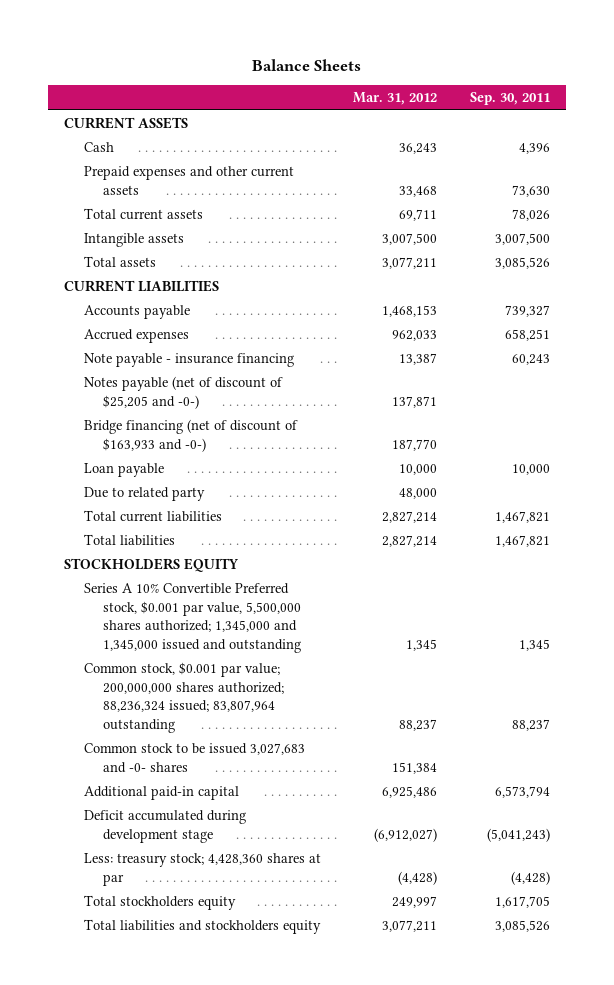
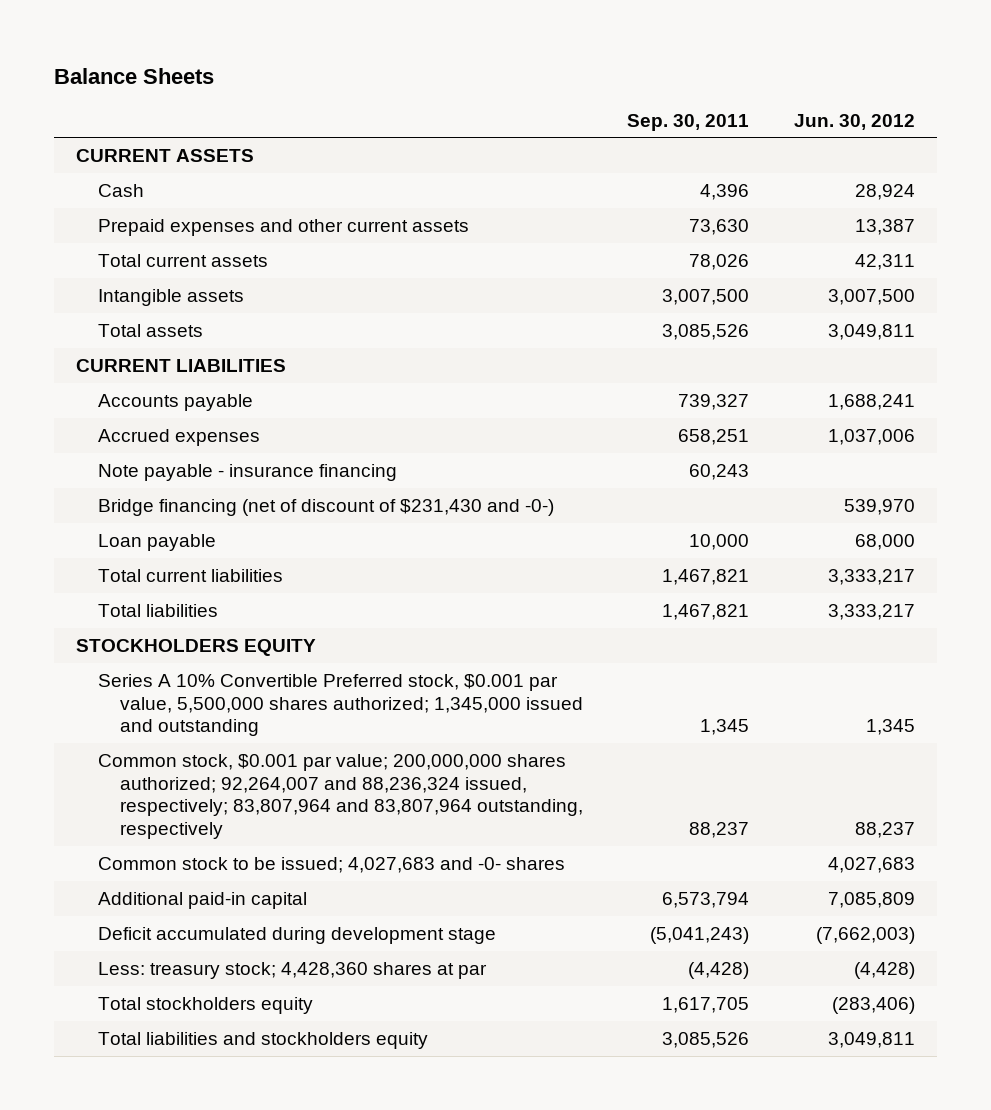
[353,92,438,106] Mar. 31, 2012 -> none
none -> [794,113,916,130] Jun. 30, 2012
[83,375,283,409] Notes payable (net of discount of $25,205 and -0-) -> none
[83,418,298,452] Bridge financing (net of discount of $163,933 and -0-) -> [98,498,555,516] Bridge financing (net of discount of $231,430 and -0-)
[83,486,205,501] Due to related party -> none
[83,582,302,653] Series A 10% Convertible Preferred stock, $0.001 par value, 5,500,000 shares authorized; 1,345,000 and 1,345,000 issued and outstanding -> [98,673,583,737] Series A 10% Convertible Preferred stock, $0.001 par value, 5,500,000 shares authorized; 1,345,000 issued and outstanding
[83,661,285,733] Common stock, $0.001 par value; 200,000,000 shares authorized; 88,236,324 issued; 83,807,964 outstanding -> [98,753,583,840] Common stock, $0.001 par value; 200,000,000 shares authorized; 92,264,007 and 88,236,324 issued, respectively; 83,807,964 and 83,807,964 outstanding, respectively
[83,742,305,773] Common stock to be issued 3,027,683 and -0- shares -> [98,856,566,873] Common stock to be issued; 4,027,683 and -0- shares

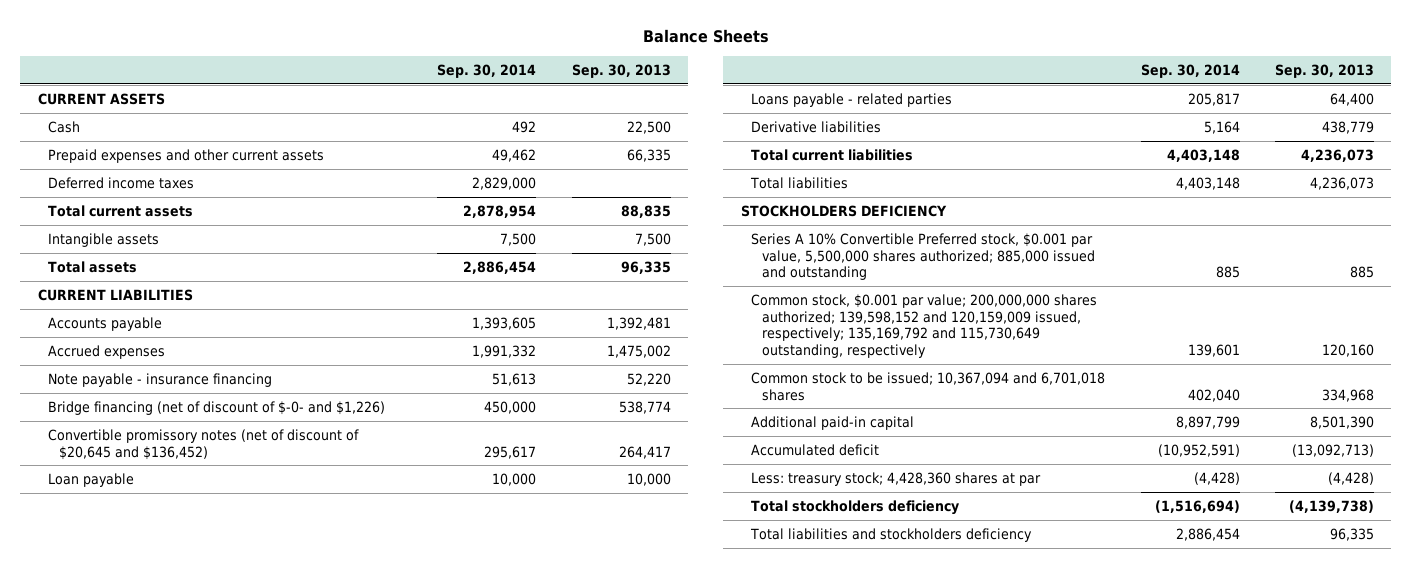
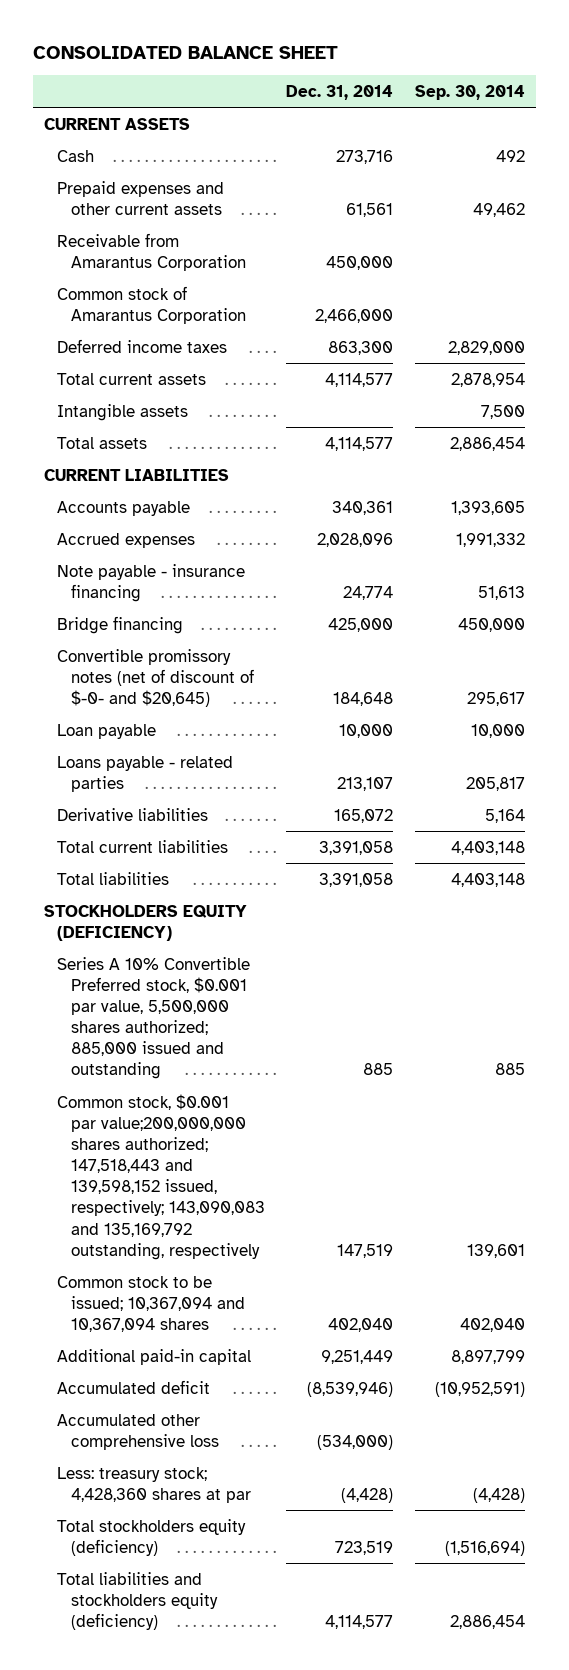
[642,29,769,44] Balance Sheets -> [33,45,339,59] CONSOLIDATED BALANCE SHEET
[571,64,671,79] Sep. 30, 2013 -> none
none -> [286,84,394,100] Dec. 31, 2014
none -> [57,232,246,271] Receivable from Amarantus Corporation
none -> [57,285,246,324] Common stock of Amarantus Corporation
[48,400,386,415] Bridge financing (net of discount of $-0- and $1,226) -> [57,615,184,634] Bridge financing
[48,428,360,460] Convertible promissory notes (net of discount of $20,645 and $136,452) -> [57,648,254,708] Convertible promissory notes (net of discount of $-0- and $20,645)
[740,204,947,217] STOCKHOLDERS DEFICIENCY -> [43,904,247,941] STOCKHOLDERS EQUITY (DEFICIENCY)
[751,293,1098,358] Common stock, $0.001 par value; 200,000,000 shares authorized; 139,598,152 and 120,159,009 issued, respectively; 135,169,792 and 115,730,649 outstanding, respectively -> [57,1093,265,1260] Common stock, $0.001 par value;200,000,000 shares authorized; 147,518,443 and 139,598,152 issued, respectively; 143,090,083 and 135,169,792 outstanding, respectively
[751,371,1106,401] Common stock to be issued; 10,367,094 and 6,701,018 shares -> [57,1275,245,1333] Common stock to be issued; 10,367,094 and 10,367,094 shares
none -> [57,1413,219,1450] Accumulated other comprehensive loss
[751,499,960,515] Total stockholders deficiency -> [57,1518,247,1556] Total stockholders equity (deficiency)
[750,527,1033,542] Total liabilities and stockholders deficiency -> [57,1571,218,1631] Total liabilities and stockholders equity (deficiency)

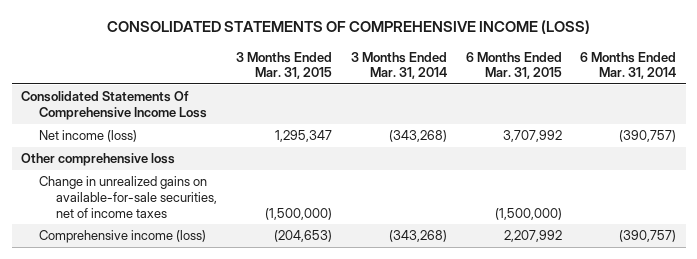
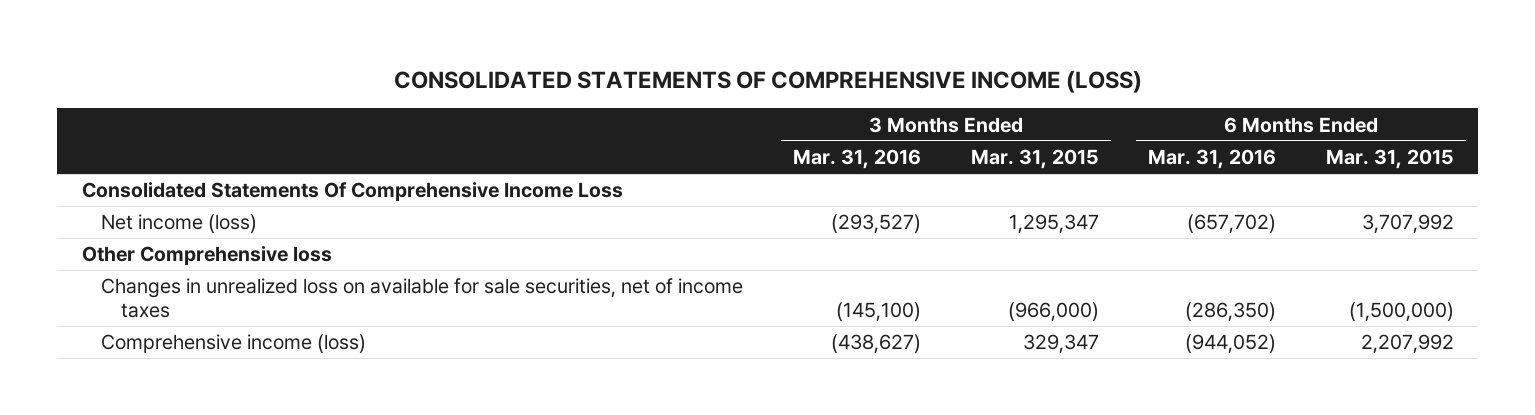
[350,51,447,80] 3 Months Ended Mar. 31, 2014 -> none
[580,51,677,80] 6 Months Ended Mar. 31, 2014 -> none
none -> [792,149,921,170] Mar. 31, 2016
none -> [1148,149,1277,170] Mar. 31, 2016
[20,153,175,167] Other comprehensive loss -> [81,246,332,266] Other Comprehensive loss
[38,176,218,218] Change in unrealized gains on available-for-sale securities, net of income taxes -> [101,278,744,319] Changes in unrealized loss on available for sale securities, net of income taxes
[265,207,333,220] (1,500,000) -> [1007,302,1099,323] (966,000)
[274,230,333,243] (204,653) -> [1022,334,1099,355] 329,347

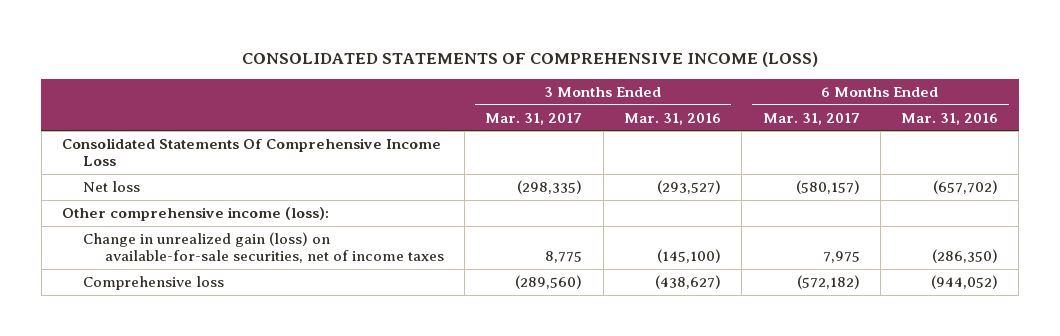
[970,149,1099,170] Mar. 31, 2015 -> none
[1325,149,1454,170] Mar. 31, 2015 -> none
none -> [485,112,583,125] Mar. 31, 2017
none -> [762,112,860,125] Mar. 31, 2017
[101,214,258,234] Net income (loss) -> [83,180,141,192] Net loss
[81,246,332,266] Other Comprehensive loss -> [61,206,329,221] Other comprehensive income (loss):
[101,278,744,319] Changes in unrealized loss on available for sale securities, net of income taxes -> [83,231,444,264] Change in unrealized gain (loss) on available-for-sale securities, net of income taxes
[101,334,367,354] Comprehensive income (loss) -> [83,275,225,290] Comprehensive loss

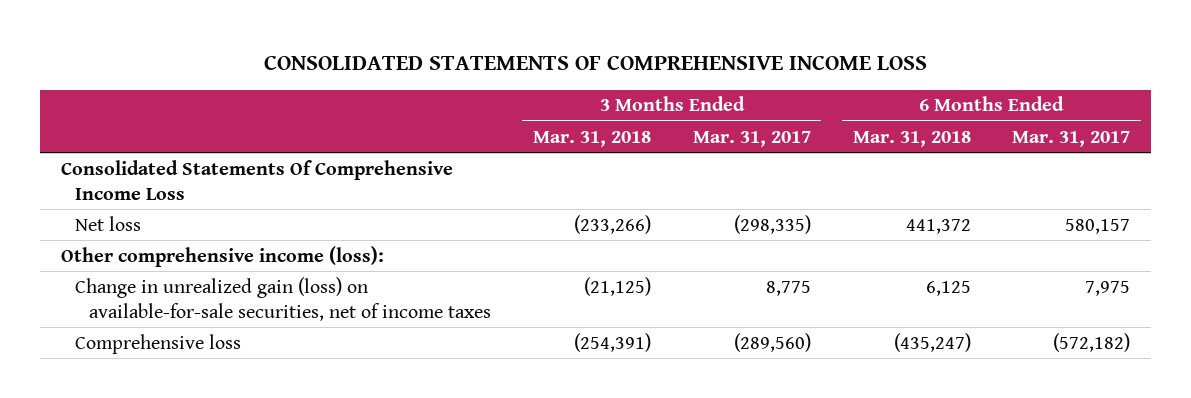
[242,52,819,68] CONSOLIDATED STATEMENTS OF COMPREHENSIVE INCOME (LOSS) -> [263,55,927,71] CONSOLIDATED STATEMENTS OF COMPREHENSIVE INCOME LOSS
[623,112,721,125] Mar. 31, 2016 -> none
[901,112,999,125] Mar. 31, 2016 -> none
none -> [532,130,651,147] Mar. 31, 2018
none -> [852,130,971,147] Mar. 31, 2018
[795,179,860,194] (580,157) -> [1065,218,1131,234] 580,157

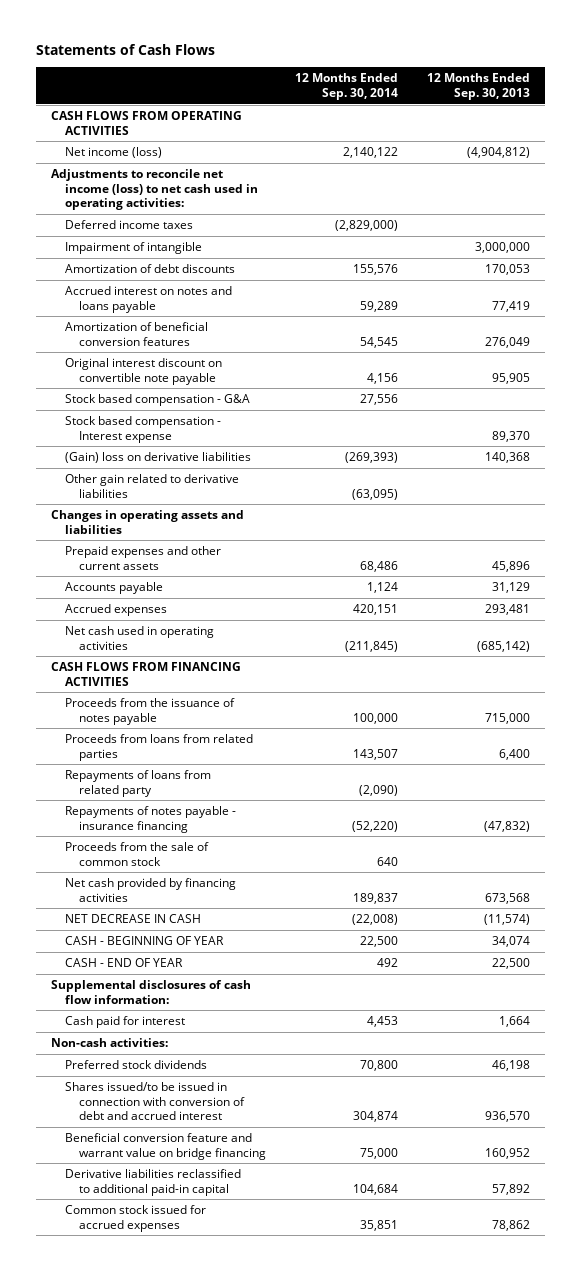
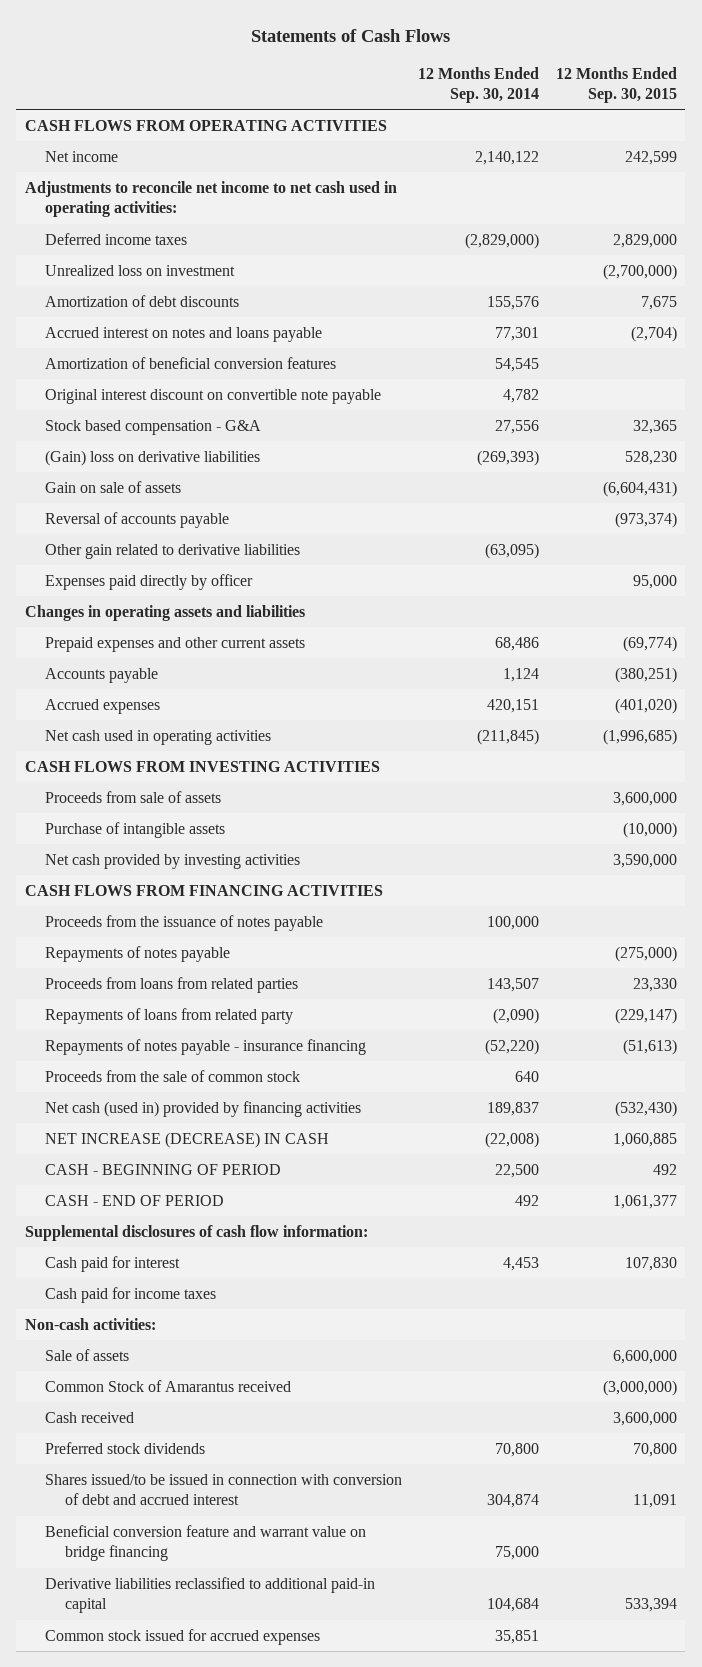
[427,73,531,100] 12 Months Ended Sep. 30, 2013 -> none
none -> [556,66,678,104] 12 Months Ended Sep. 30, 2015
[64,147,162,159] Net income (loss) -> [44,150,118,162] Net income
[50,169,258,211] Adjustments to reconcile net income (loss) to net cash used in operating activities: -> [24,180,397,218] Adjustments to reconcile net income to net cash used in operating activities:
[64,242,202,255] Impairment of intangible -> none
none -> [44,264,235,276] Unrealized loss on investment
[360,300,399,312] 59,289 -> [495,326,540,341] 77,301
[367,372,399,384] 4,156 -> [503,388,540,403] 4,782
[64,416,221,443] Stock based compensation - Interest expense -> none
none -> [44,480,181,493] Gain on sale of assets
none -> [44,511,229,528] Reversal of accounts payable
none -> [44,573,253,590] Expenses paid directly by officer
none -> [24,760,380,772] CASH FLOWS FROM INVESTING ACTIVITIES
none -> [44,790,221,803] Proceeds from sale of assets
none -> [44,821,225,838] Purchase of intangible assets
none -> [44,853,300,869] Net cash provided by investing activities
none -> [44,945,230,962] Repayments of notes payable
[64,878,236,902] Net cash provided by financing activities -> [44,1100,361,1117] Net cash (used in) provided by financing activities
[64,914,201,924] NET DECREASE IN CASH -> [44,1131,329,1148] NET INCREASE (DECREASE) IN CASH
[64,936,224,946] CASH - BEGINNING OF YEAR -> [44,1163,281,1175] CASH - BEGINNING OF PERIOD
[64,958,183,968] CASH - END OF YEAR -> [44,1194,224,1206] CASH - END OF PERIOD
none -> [44,1286,216,1303] Cash paid for income taxes
none -> [44,1348,129,1361] Sale of assets
none -> [44,1379,291,1392] Common Stock of Amarantus received
none -> [44,1411,134,1423] Cash received

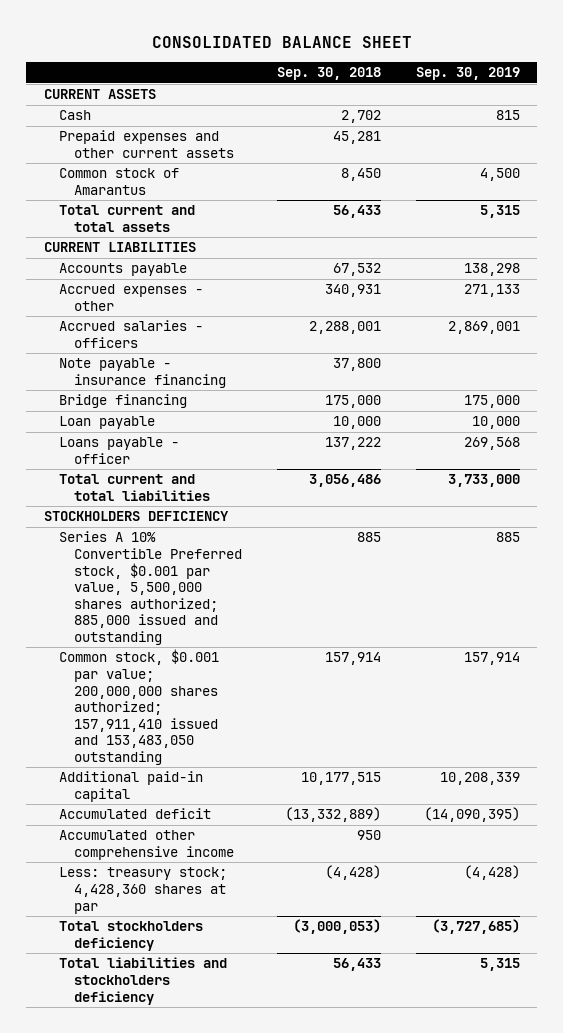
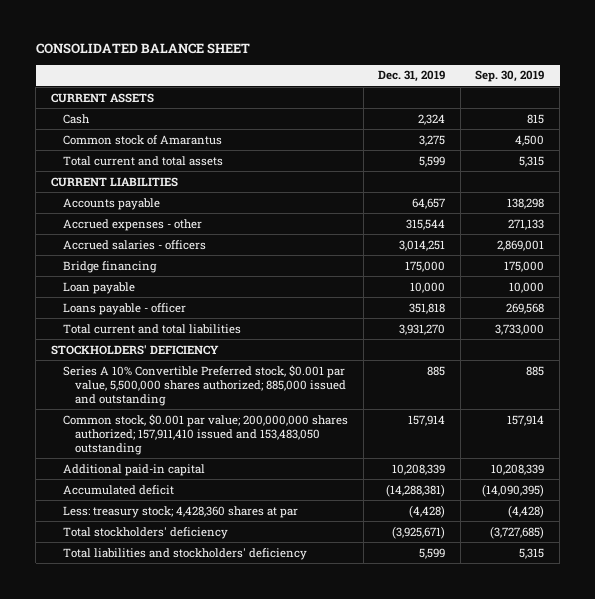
[276,67,381,81] Sep. 30, 2018 -> none
none -> [378,70,446,83] Dec. 31, 2019
[58,130,234,159] Prepaid expenses and other current assets -> none
[58,358,226,389] Note payable - insurance financing -> none
[43,511,229,522] STOCKHOLDERS DEFICIENCY -> [50,344,219,355] STOCKHOLDERS' DEFICIENCY
[58,830,234,861] Accumulated other comprehensive income -> none
[58,921,203,952] Total stockholders deficiency -> [62,526,228,539] Total stockholders' deficiency
[58,957,227,1005] Total liabilities and stockholders deficiency -> [62,547,307,560] Total liabilities and stockholders' deficiency

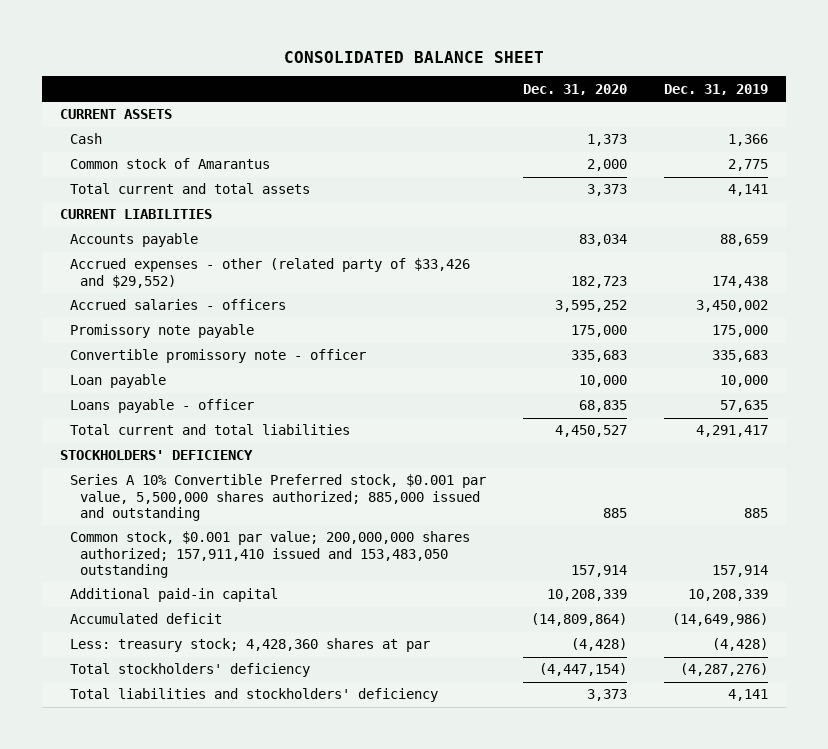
[475,70,545,83] Sep. 30, 2019 -> none
none -> [522,83,627,95] Dec. 31, 2020
[418,113,446,125] 2,324 -> [727,134,768,147] 1,366
[419,134,446,146] 3,275 -> [727,159,768,172] 2,775
[419,155,446,167] 5,599 -> [727,184,768,197] 4,141
[62,218,202,231] Accrued expenses - other -> none
[412,197,446,209] 64,657 -> [719,234,768,247] 88,659
none -> [70,258,471,288] Accrued expenses - other (related party of $33,426 and $29,552)
[399,239,446,251] 3,014,251 -> [695,300,768,313] 3,450,002
[62,260,157,273] Bridge financing -> [70,324,255,339] Promissory note payable
none -> [70,349,367,364] Convertible promissory note - officer
[409,302,446,314] 351,818 -> [719,400,768,413] 57,635
[399,323,446,335] 3,931,270 -> [695,425,768,438] 4,291,417
[386,483,446,497] (14,288,381) -> [671,613,768,627] (14,649,986)
[392,525,446,539] (3,925,671) -> [679,663,768,677] (4,287,276)
[419,547,446,559] 5,599 -> [727,689,768,702] 4,141

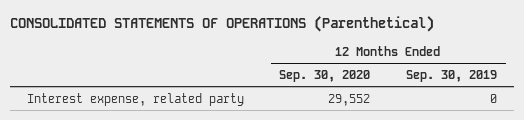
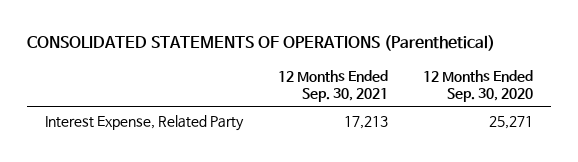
[405,69,497,82] Sep. 30, 2019 -> none
none -> [277,69,388,102] 12 Months Ended Sep. 30, 2021
[27,92,245,106] Interest expense, related party -> [44,115,244,132] Interest Expense, Related Party
[328,93,371,106] 29,552 -> [489,116,534,130] 25,271

